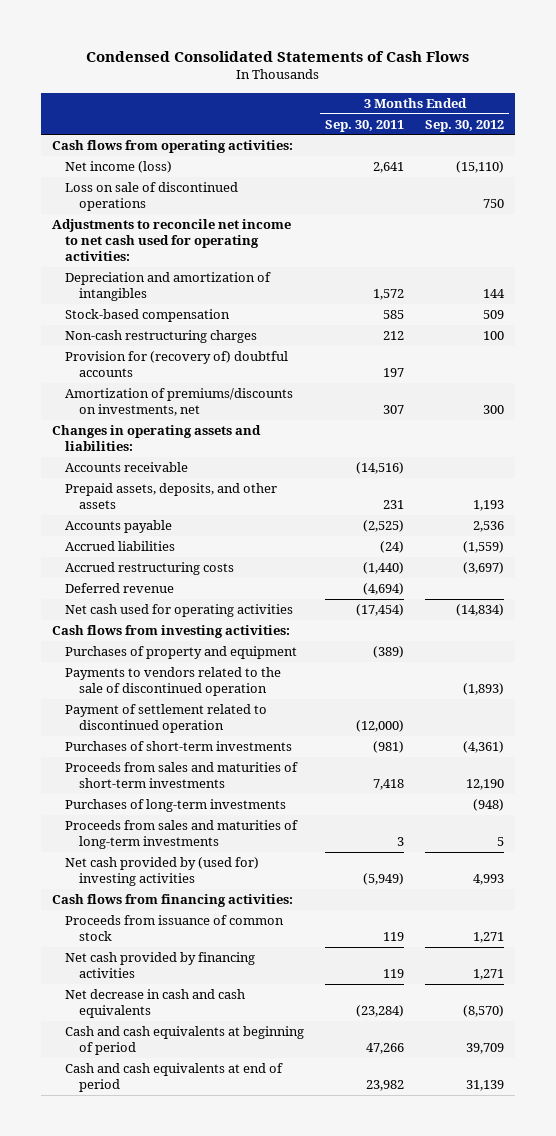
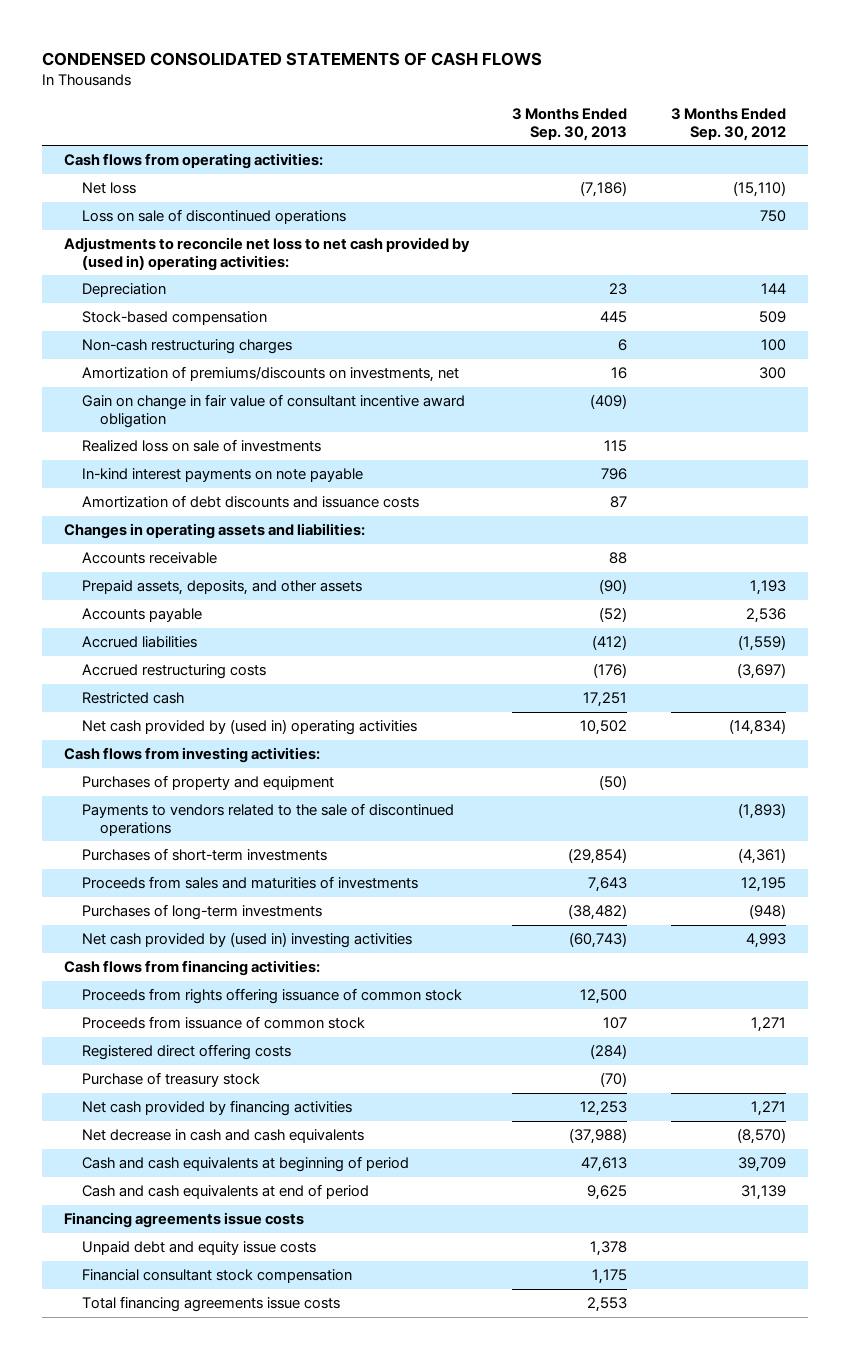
[85,50,469,62] Condensed Consolidated Statements of Cash Flows -> [41,51,542,66] CONDENSED CONSOLIDATED STATEMENTS OF CASH FLOWS
[325,119,405,132] Sep. 30, 2011 -> none
none -> [512,108,628,141] 3 Months Ended Sep. 30, 2013
[65,161,173,174] Net income (loss) -> [81,182,136,195] Net loss
[51,219,291,262] Adjustments to reconcile net income to net cash used for operating activities: -> [63,237,470,271] Adjustments to reconcile net loss to net cash provided by (used in) operating activities:
[65,272,272,302] Depreciation and amortization of intangibles -> [81,283,166,298] Depreciation
[65,351,289,378] Provision for (recovery of) doubtful accounts -> none
none -> [81,394,465,428] Gain on change in fair value of consultant incentive award obligation
none -> [81,439,321,453] Realized loss on sale of investments
none -> [81,468,363,483] In-kind interest payments on note payable
none -> [81,495,419,509] Amortization of debt discounts and issuance costs
[65,583,175,594] Deferred revenue -> none
none -> [81,692,184,705] Restricted cash
[65,604,294,618] Net cash used for operating activities -> [81,719,417,736] Net cash provided by (used in) operating activities
[65,704,268,734] Payment of settlement related to discontinued operation -> none
[65,667,282,697] Payments to vendors related to the sale of discontinued operation -> [81,803,454,836] Payments to vendors related to the sale of discontinued operations
[65,762,299,789] Proceeds from sales and maturities of short-term investments -> [81,876,418,890] Proceeds from sales and maturities of investments
[466,779,505,791] 12,190 -> [741,877,787,893] 12,195
[65,820,299,850] Proceeds from sales and maturities of long-term investments -> none
[65,857,260,887] Net cash provided by (used for) investing activities -> [81,932,412,949] Net cash provided by (used in) investing activities
none -> [81,988,462,1005] Proceeds from rights offering issuance of common stock
none -> [81,1044,291,1061] Registered direct offering costs
none -> [81,1072,260,1088] Purchase of treasury stock
none -> [63,1212,304,1229] Financing agreements issue costs
none -> [81,1241,316,1256] Unpaid debt and equity issue costs
none -> [81,1269,352,1284] Financial consultant stock compensation
none -> [81,1296,340,1313] Total financing agreements issue costs

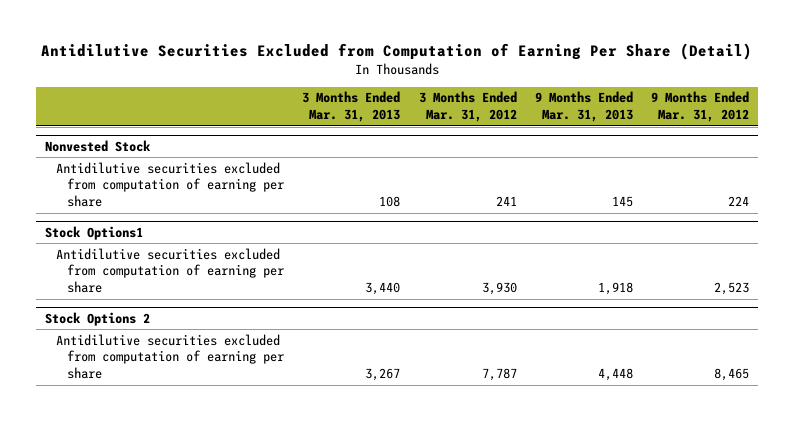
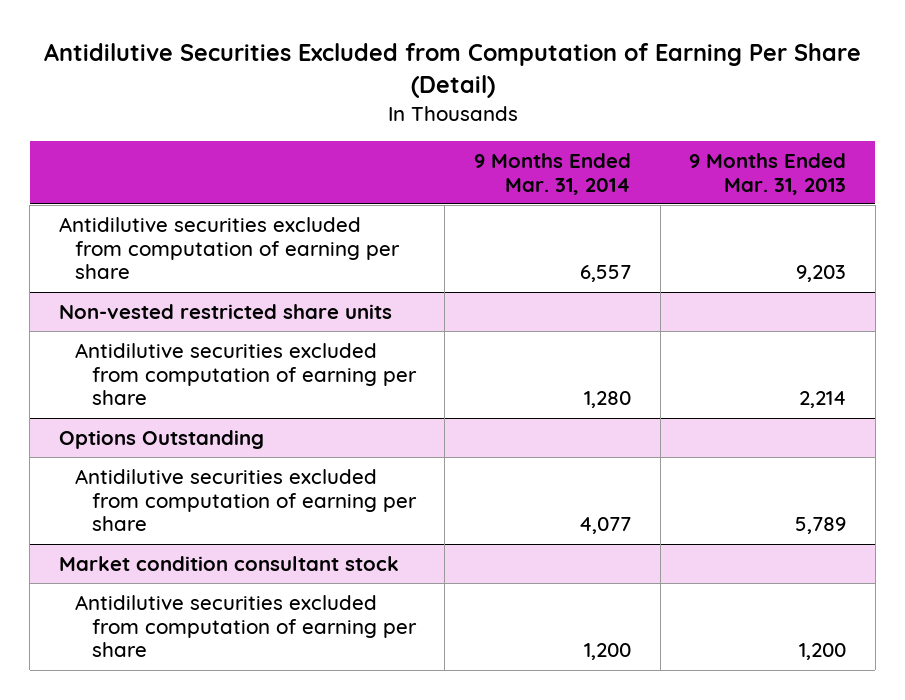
[302,91,401,123] 3 Months Ended Mar. 31, 2013 -> none
[418,91,517,123] 3 Months Ended Mar. 31, 2012 -> none
[651,91,750,123] 9 Months Ended Mar. 31, 2012 -> none
none -> [474,152,632,195] 9 Months Ended Mar. 31, 2014
[44,139,151,152] Nonvested Stock -> none
[44,225,143,240] Stock Options1 -> none
[44,311,150,326] Stock Options 2 -> none
[611,196,633,208] 145 -> [796,265,847,283] 9,203
none -> [58,303,392,319] Non-vested restricted share units
[597,282,633,296] 1,918 -> [799,391,847,409] 2,214
none -> [58,429,264,449] Options Outstanding
[597,368,633,382] 4,448 -> [795,517,847,535] 5,789
none -> [58,555,399,571] Market condition consultant stock
none -> [75,594,417,658] Antidilutive securities excluded from computation of earning per share

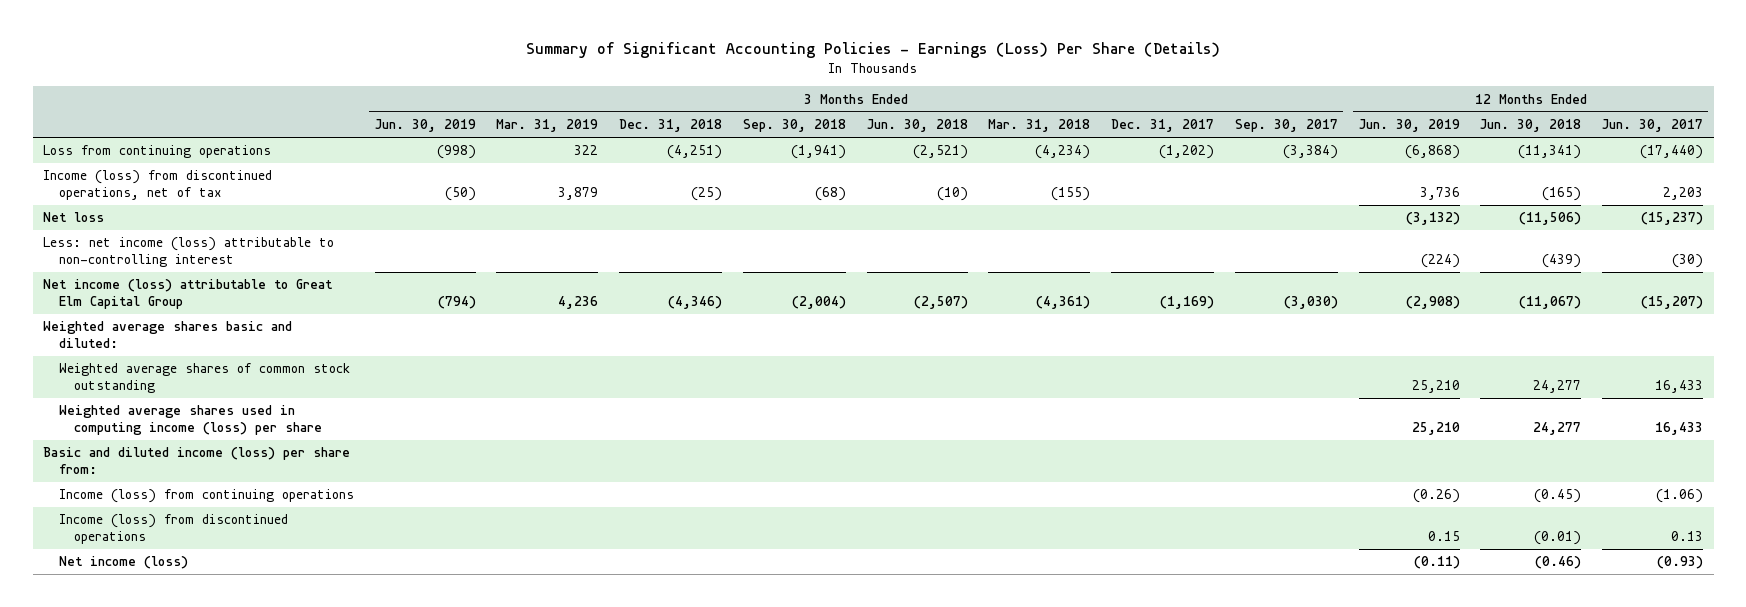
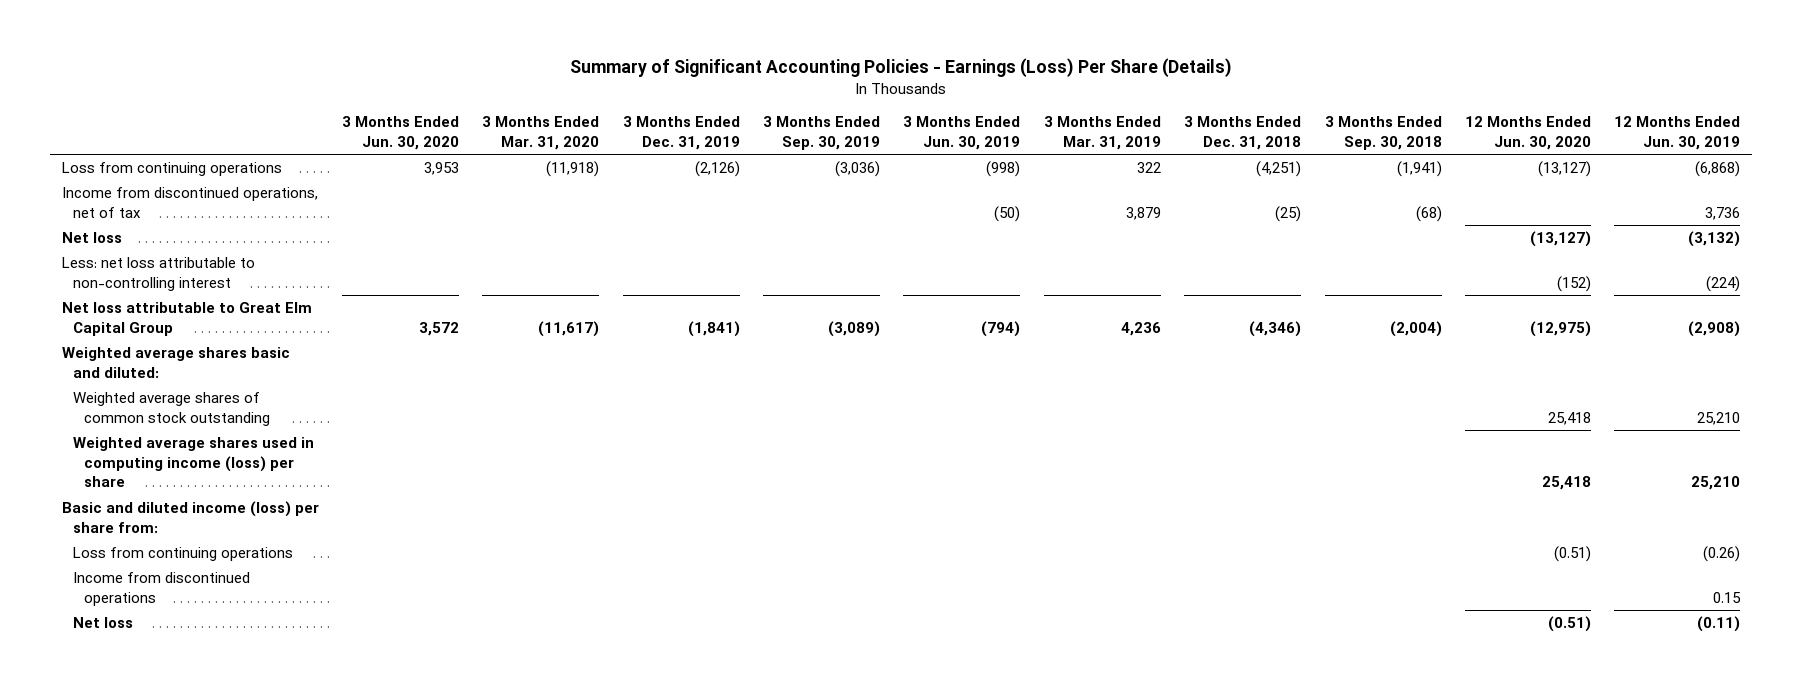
[866,119,968,133] Jun. 30, 2018 -> none
[988,119,1091,133] Mar. 31, 2018 -> none
[1111,119,1215,133] Dec. 31, 2017 -> none
[1234,119,1338,133] Sep. 30, 2017 -> none
[1480,119,1582,133] Jun. 30, 2018 -> none
[1602,119,1704,133] Jun. 30, 2017 -> none
none -> [341,116,459,150] 3 Months Ended Jun. 30, 2020
none -> [482,116,600,150] 3 Months Ended Mar. 31, 2020
none -> [622,116,740,150] 3 Months Ended Dec. 31, 2019
none -> [763,116,881,150] 3 Months Ended Sep. 30, 2019
none -> [1464,116,1591,150] 12 Months Ended Jun. 30, 2020
[43,170,273,201] Income (loss) from discontinued operations, net of tax -> [61,187,318,218] Income from discontinued operations, net of tax
[43,237,335,268] Less: net income (loss) attributable to non-controlling interest -> [61,257,255,291] Less: net loss attributable to non-controlling interest
[43,279,334,310] Net income (loss) attributable to Great Elm Capital Group -> [61,302,312,336] Net loss attributable to Great Elm Capital Group
[58,489,354,504] Income (loss) from continuing operations -> [72,547,293,562] Loss from continuing operations
[58,514,288,545] Income (loss) from discontinued operations -> [72,572,250,606] Income from discontinued operations
[58,556,188,570] Net income (loss) -> [72,617,133,629] Net loss

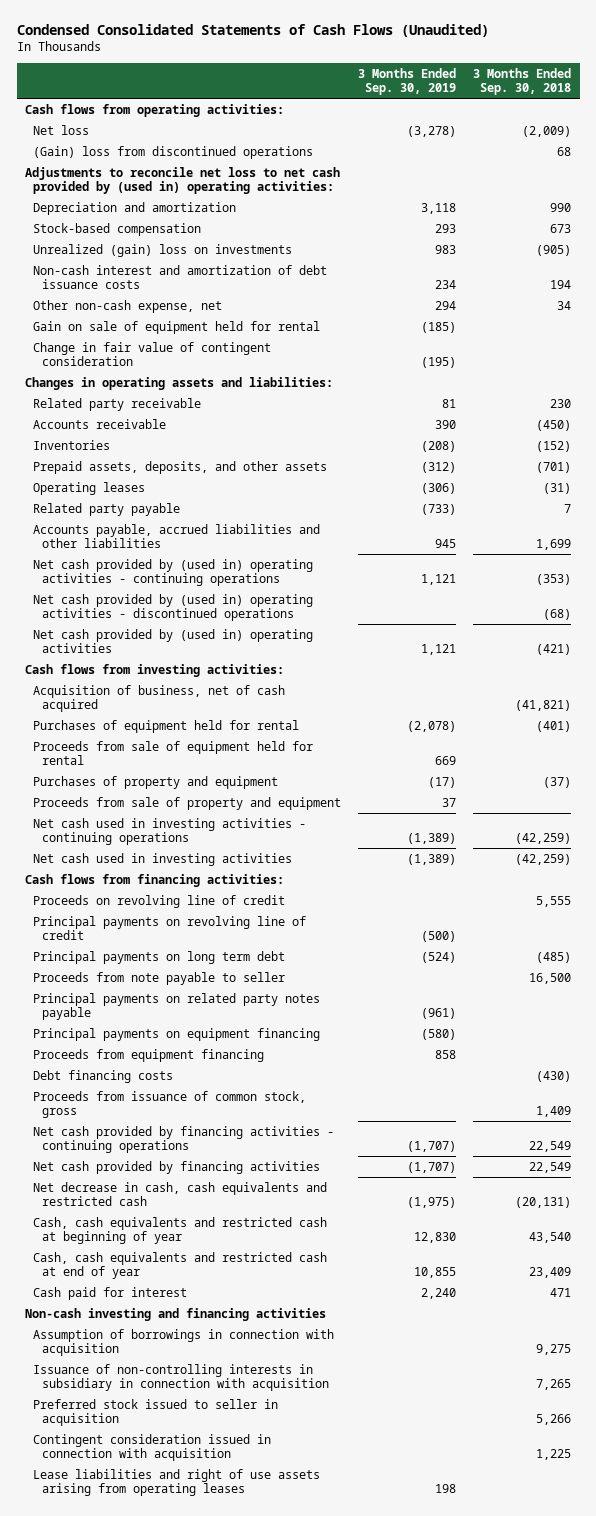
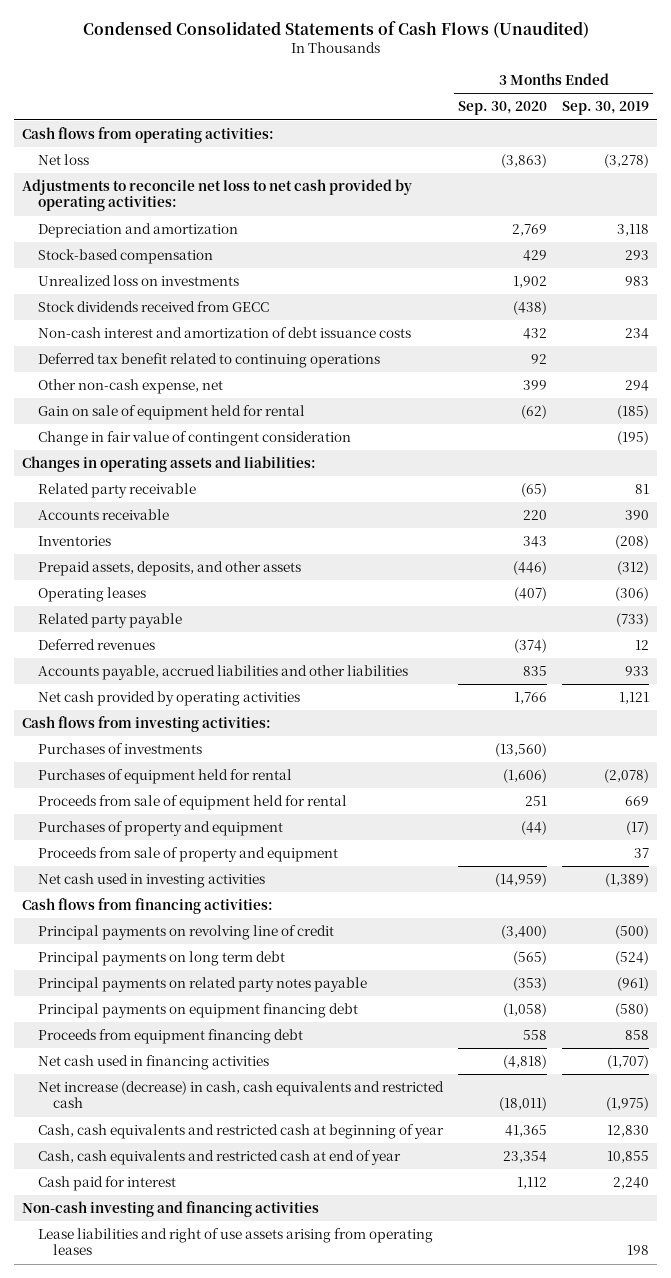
[473,68,572,96] 3 Months Ended Sep. 30, 2018 -> none
none -> [457,101,547,116] Sep. 30, 2020
[33,145,314,159] (Gain) loss from discontinued operations -> none
[24,166,340,194] Adjustments to reconcile net loss to net cash provided by (used in) operating activities: -> [21,179,412,212] Adjustments to reconcile net loss to net cash provided by operating activities:
[33,243,293,257] Unrealized (gain) loss on investments -> [37,275,239,287] Unrealized loss on investments
none -> [37,301,269,313] Stock dividends received from GECC
none -> [37,353,380,369] Deferred tax benefit related to continuing operations
[33,558,314,586] Net cash provided by (used in) operating activities - continuing operations -> none
[33,593,314,621] Net cash provided by (used in) operating activities - discontinued operations -> none
none -> [37,639,155,651] Deferred revenues
[435,538,457,548] 945 -> [625,666,650,677] 933
[33,628,314,653] Net cash provided by (used in) operating activities -> [37,691,300,707] Net cash provided by operating activities
[33,684,286,712] Acquisition of business, net of cash acquired -> none
none -> [37,743,202,755] Purchases of investments
[33,817,307,845] Net cash used in investing activities - continuing operations -> none
[33,894,286,908] Proceeds on revolving line of credit -> none
[33,971,286,985] Proceeds from note payable to seller -> none
[33,1069,174,1083] Debt financing costs -> none
[33,1090,307,1118] Proceeds from issuance of common stock, gross -> none
[33,1125,335,1153] Net cash provided by financing activities - continuing operations -> none
[33,1027,321,1041] Principal payments on equipment financing -> [37,1003,358,1019] Principal payments on equipment financing debt
[33,1048,265,1062] Proceeds from equipment financing -> [37,1029,303,1045] Proceeds from equipment financing debt
[33,1160,321,1174] Net cash provided by financing activities -> [37,1055,269,1071] Net cash used in financing activities
[33,1181,328,1206] Net decrease in cash, cash equivalents and restricted cash -> [37,1081,444,1109] Net increase (decrease) in cash, cash equivalents and restricted cash
[33,1328,335,1356] Assumption of borrowings in connection with acquisition -> none
[33,1363,329,1391] Issuance of non-controlling interests in subsidiary in connection with acquisition -> none
[33,1398,279,1426] Preferred stock issued to seller in acquisition -> none
[33,1433,272,1461] Contingent consideration issued in connection with acquisition -> none

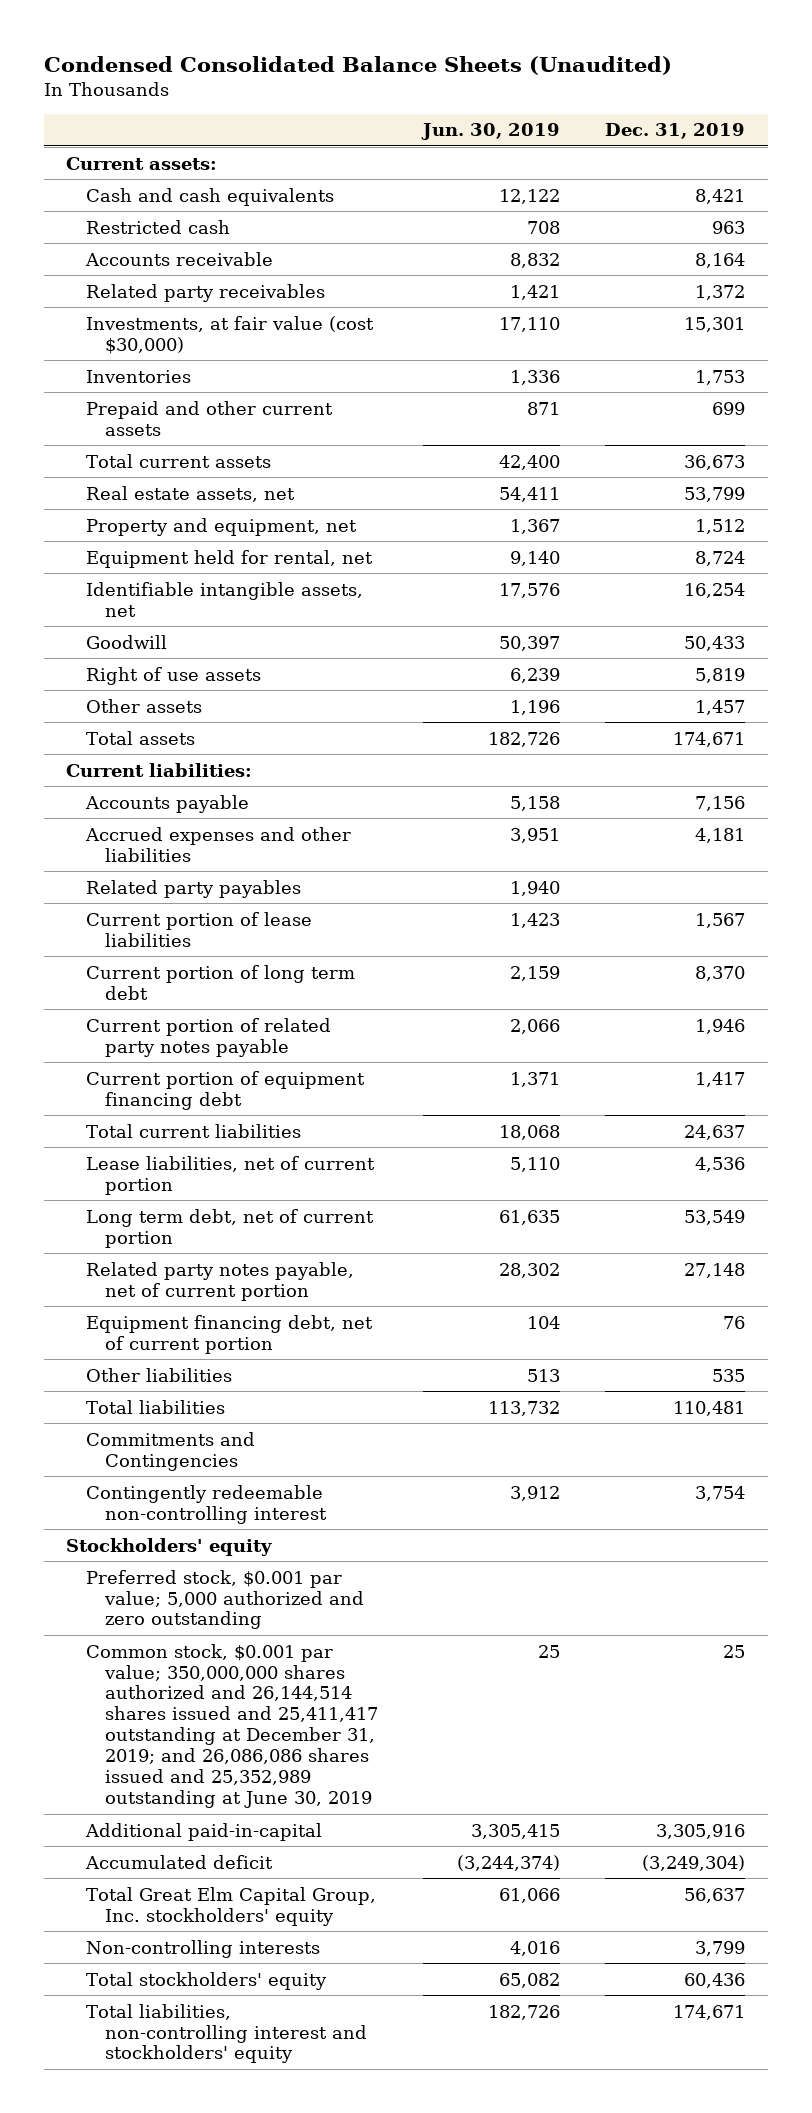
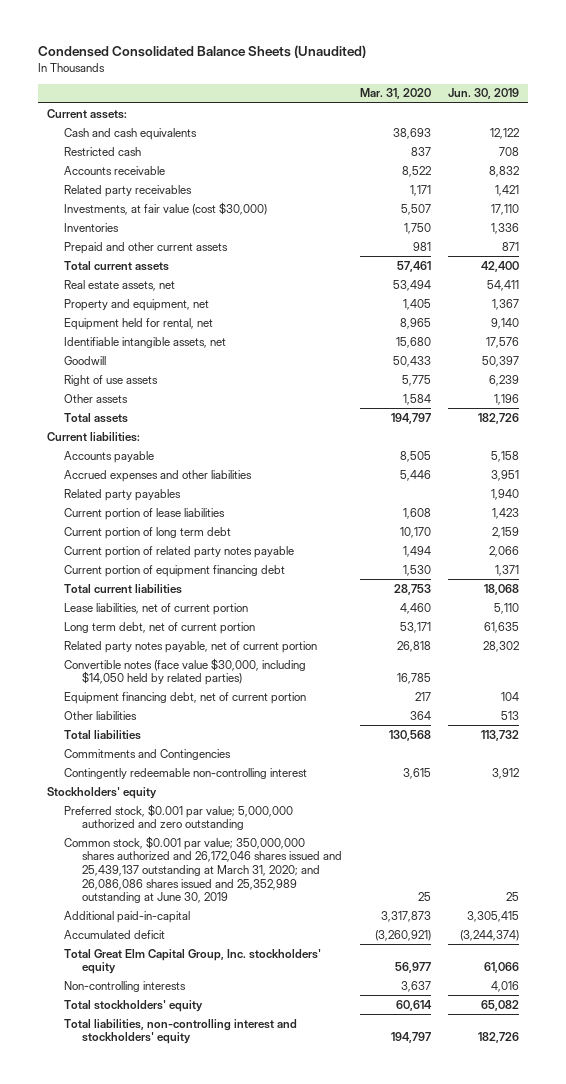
[605,123,746,140] Dec. 31, 2019 -> none
none -> [359,88,431,100] Mar. 31, 2020
none -> [64,657,307,686] Convertible notes (face value $30,000, including $14,050 held by related parties)
[85,1569,365,1630] Preferred stock, $0.001 par value; 5,000 authorized and zero outstanding -> [64,803,294,831] Preferred stock, $0.001 par value; 5,000,000 authorized and zero outstanding
[85,1643,379,1809] Common stock, $0.001 par value; 350,000,000 shares authorized and 26,144,514 shares issued and 25,411,417 outstanding at December 31, 2019; and 26,086,086 shares issued and 25,352,989 outstanding at June 30, 2019 -> [64,835,342,904] Common stock, $0.001 par value; 350,000,000 shares authorized and 26,172,046 shares issued and 25,439,137 outstanding at March 31, 2020; and 26,086,086 shares issued and 25,352,989 outstanding at June 30, 2019

